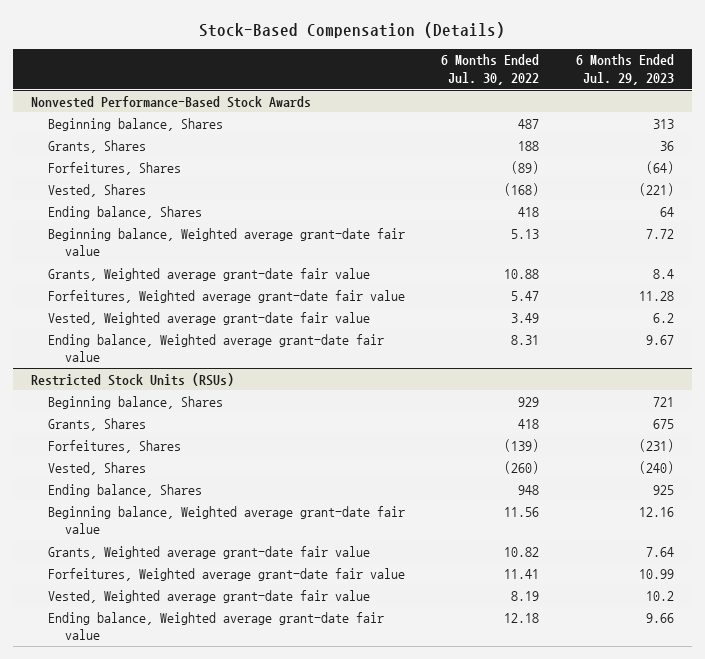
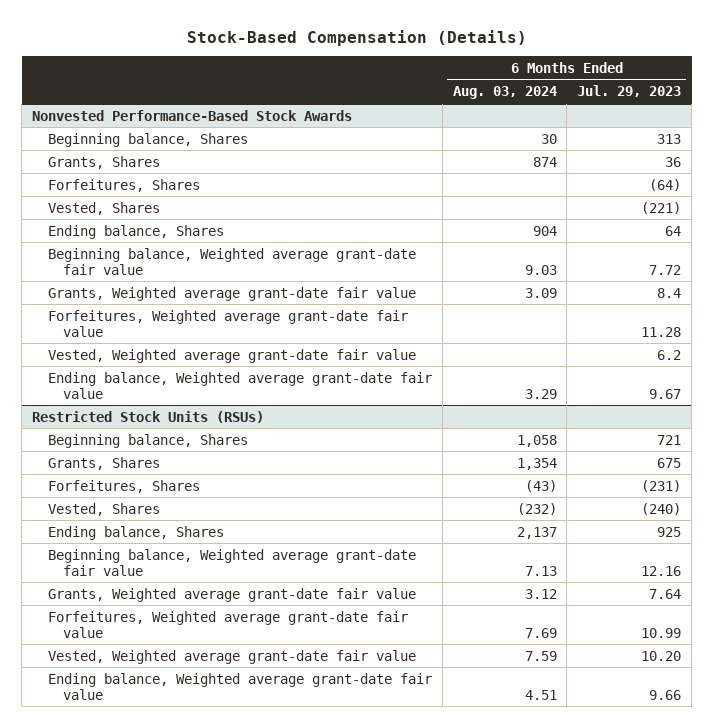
[441,54,540,86] 6 Months Ended Jul. 30, 2022 -> none
none -> [452,86,557,100] Aug. 03, 2024
[645,590,674,601] 10.2 -> [641,650,682,661] 10.20

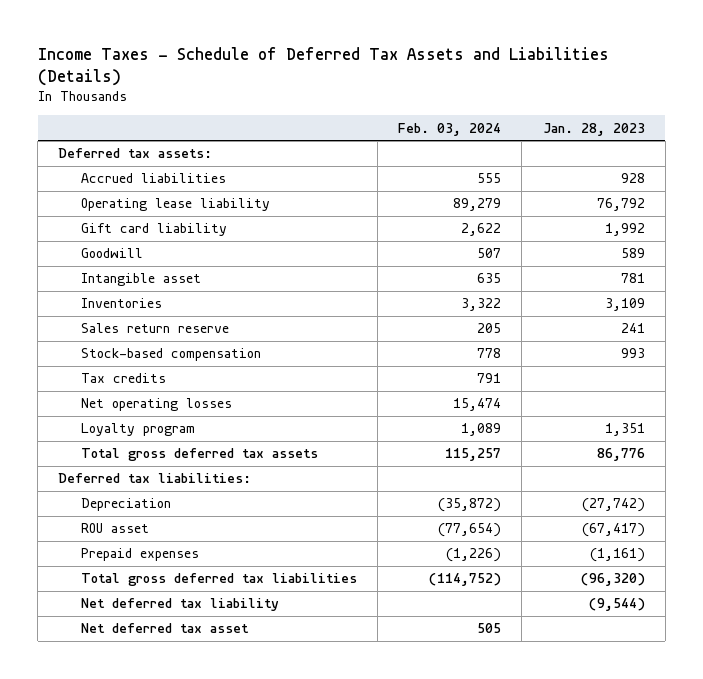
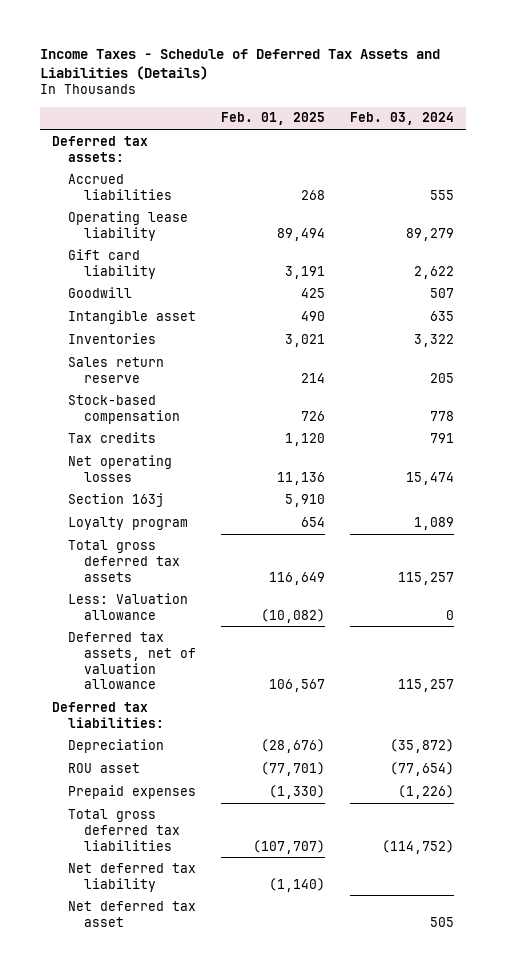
[542,122,645,136] Jan. 28, 2023 -> none
none -> [220,112,325,126] Feb. 01, 2025
none -> [68,492,165,507] Section 163j
none -> [68,592,189,620] Less: Valuation allowance
none -> [68,631,197,690] Deferred tax assets, net of valuation allowance

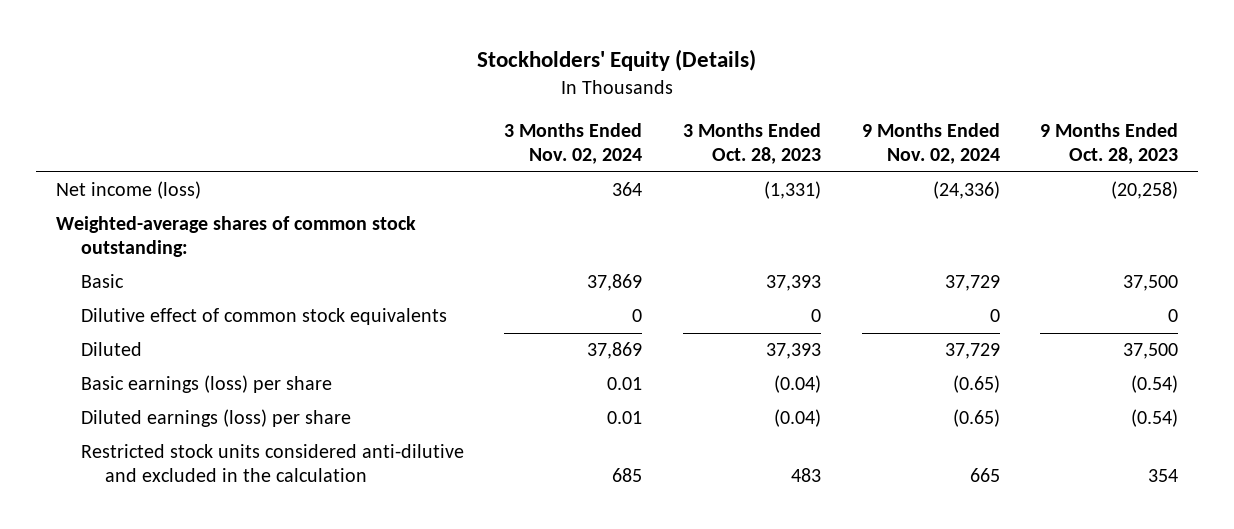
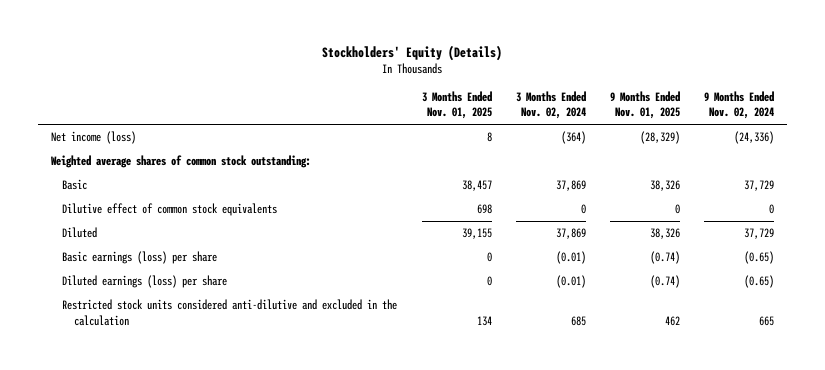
[682,123,821,165] 3 Months Ended Oct. 28, 2023 -> none
[1040,123,1179,165] 9 Months Ended Oct. 28, 2023 -> none
none -> [421,91,492,120] 3 Months Ended Nov. 01, 2025
none -> [610,91,681,120] 9 Months Ended Nov. 01, 2025
[612,182,643,197] 364 -> [560,131,586,145] (364)
[55,216,416,258] Weighted-average shares of common stock outstanding: -> [50,155,311,169] Weighted average shares of common stock outstanding:
[607,377,643,391] 0.01 -> [555,251,586,265] (0.01)
[607,411,643,425] 0.01 -> [555,275,586,289] (0.01)

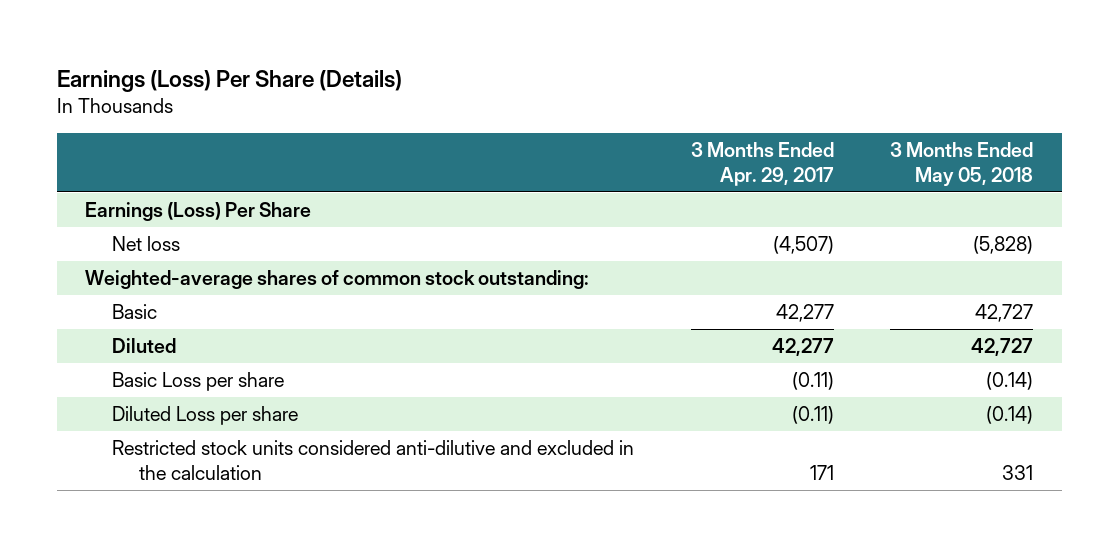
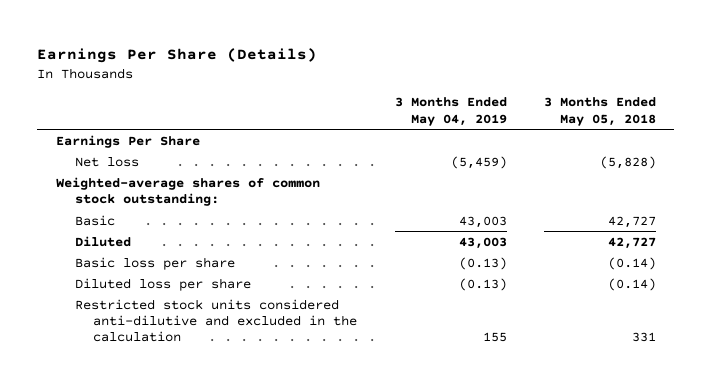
[57,70,403,93] Earnings (Loss) Per Share (Details) -> [37,47,318,63] Earnings Per Share (Details)
[690,141,834,186] 3 Months Ended Apr. 29, 2017 -> none
none -> [394,97,507,126] 3 Months Ended May 04, 2019
[85,202,312,222] Earnings (Loss) Per Share -> [55,134,200,148] Earnings Per Share
[112,372,285,392] Basic Loss per share -> [74,256,235,270] Basic loss per share
[112,406,299,426] Diluted Loss per share -> [74,277,251,291] Diluted loss per share

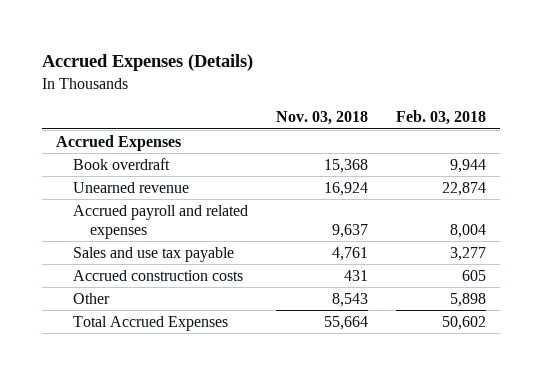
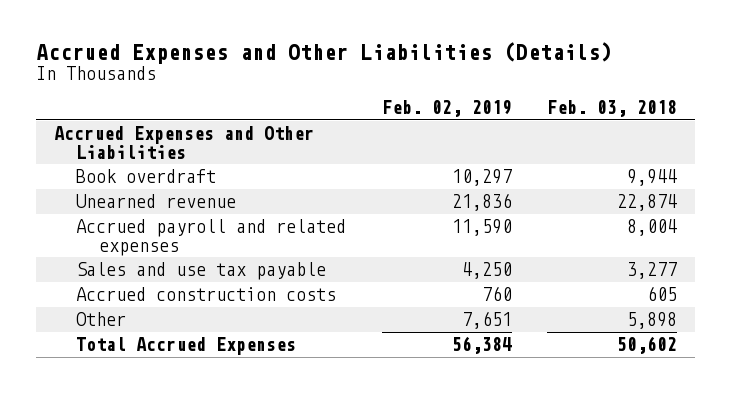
[42,54,254,72] Accrued Expenses (Details) -> [36,41,613,64] Accrued Expenses and Other Liabilities (Details)
[276,111,369,126] Nov. 03, 2018 -> none
none -> [381,100,512,118] Feb. 02, 2019
[56,134,182,151] Accrued Expenses -> [54,126,315,159] Accrued Expenses and Other Liabilities

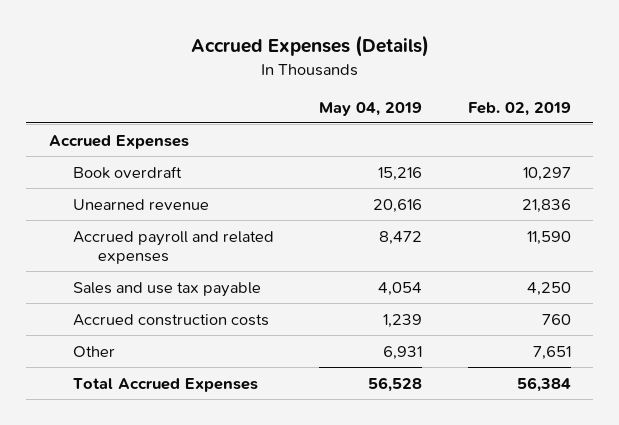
[36,41,613,64] Accrued Expenses and Other Liabilities (Details) -> [190,35,429,58] Accrued Expenses (Details)
[547,100,678,118] Feb. 03, 2018 -> none
none -> [319,101,423,116] May 04, 2019
[54,126,315,159] Accrued Expenses and Other Liabilities -> [48,134,189,149] Accrued Expenses

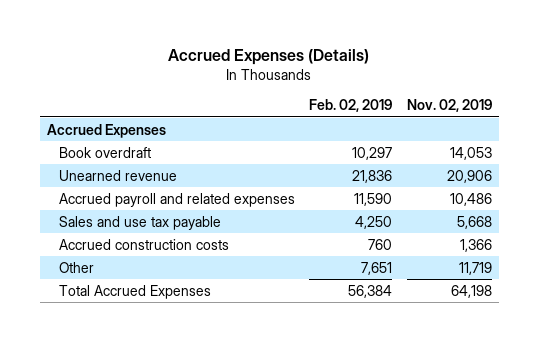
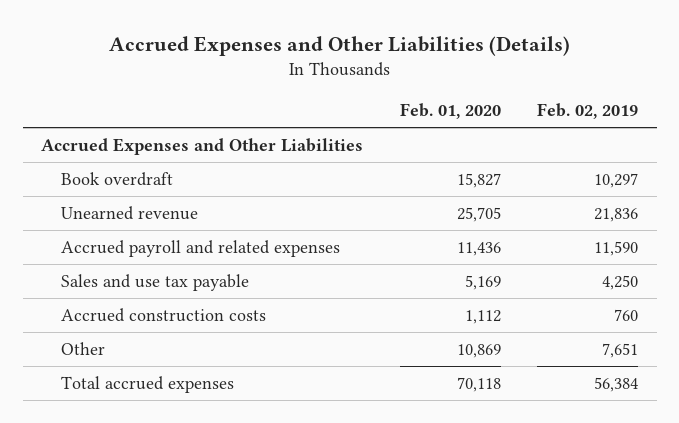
[168,49,370,66] Accrued Expenses (Details) -> [108,35,570,56] Accrued Expenses and Other Liabilities (Details)
[406,99,492,113] Nov. 02, 2019 -> none
none -> [399,103,501,120] Feb. 01, 2020
[46,123,166,138] Accrued Expenses -> [40,137,363,155] Accrued Expenses and Other Liabilities
[59,284,212,299] Total Accrued Expenses -> [60,375,234,393] Total accrued expenses

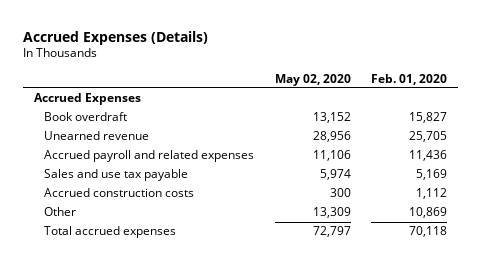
[108,35,570,56] Accrued Expenses and Other Liabilities (Details) -> [23,30,209,45] Accrued Expenses (Details)
[537,103,639,120] Feb. 02, 2019 -> none
none -> [274,73,351,86] May 02, 2020
[40,137,363,155] Accrued Expenses and Other Liabilities -> [33,93,141,106] Accrued Expenses

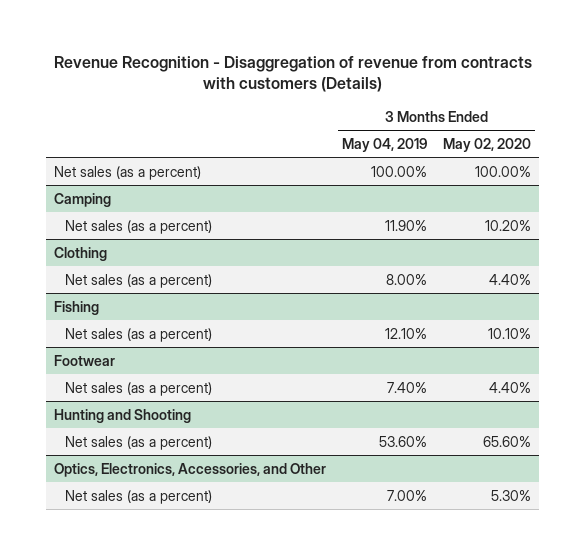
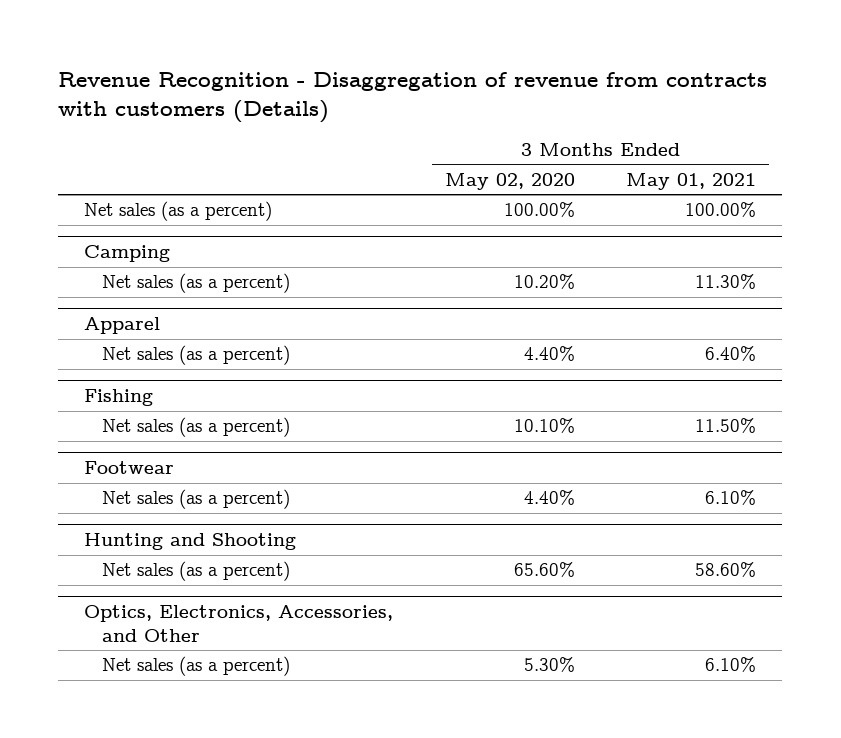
[342,137,428,152] May 04, 2019 -> none
none -> [626,172,757,190] May 01, 2021
[54,246,108,261] Clothing -> [84,317,161,335] Apparel

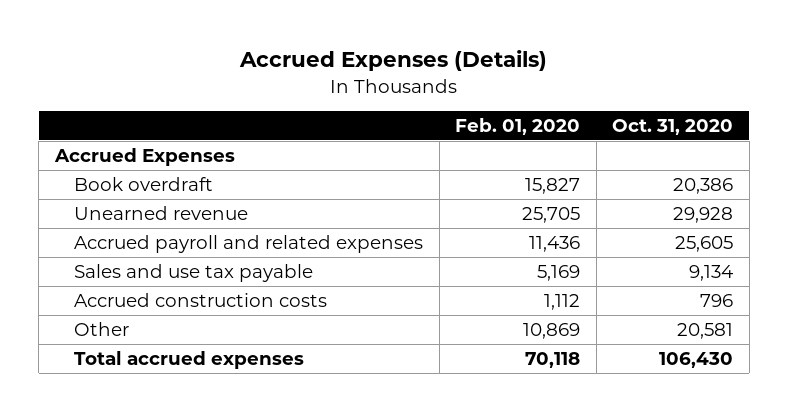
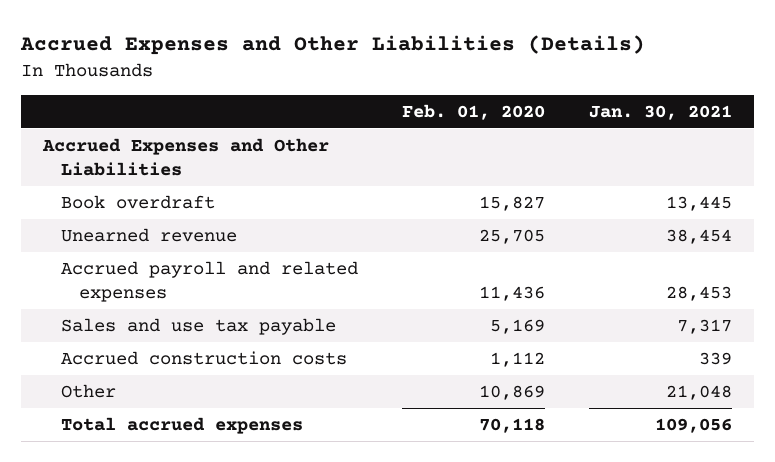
[238,50,547,72] Accrued Expenses (Details) -> [20,35,646,56] Accrued Expenses and Other Liabilities (Details)
[612,118,734,135] Oct. 31, 2020 -> none
none -> [588,104,732,120] Jan. 30, 2021
[53,147,235,166] Accrued Expenses -> [42,137,330,177] Accrued Expenses and Other Liabilities

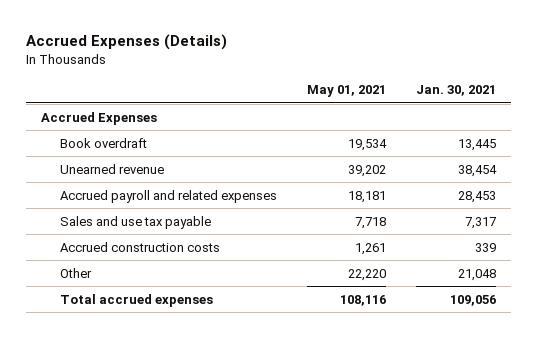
[20,35,646,56] Accrued Expenses and Other Liabilities (Details) -> [25,34,227,51] Accrued Expenses (Details)
[401,103,545,120] Feb. 01, 2020 -> none
none -> [306,85,386,98] May 01, 2021
[42,137,330,177] Accrued Expenses and Other Liabilities -> [40,111,157,125] Accrued Expenses

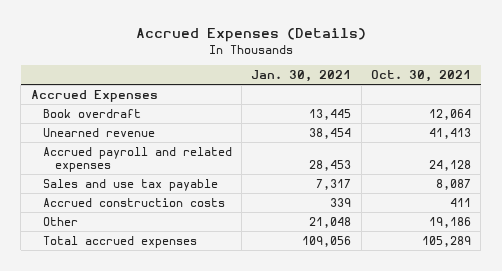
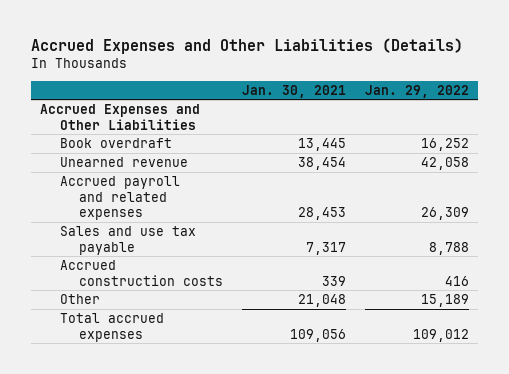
[135,28,366,43] Accrued Expenses (Details) -> [30,37,463,54] Accrued Expenses and Other Liabilities (Details)
[370,69,471,82] Oct. 30, 2021 -> none
none -> [364,84,469,98] Jan. 29, 2022
[30,89,158,102] Accrued Expenses -> [40,104,201,130] Accrued Expenses and Other Liabilities

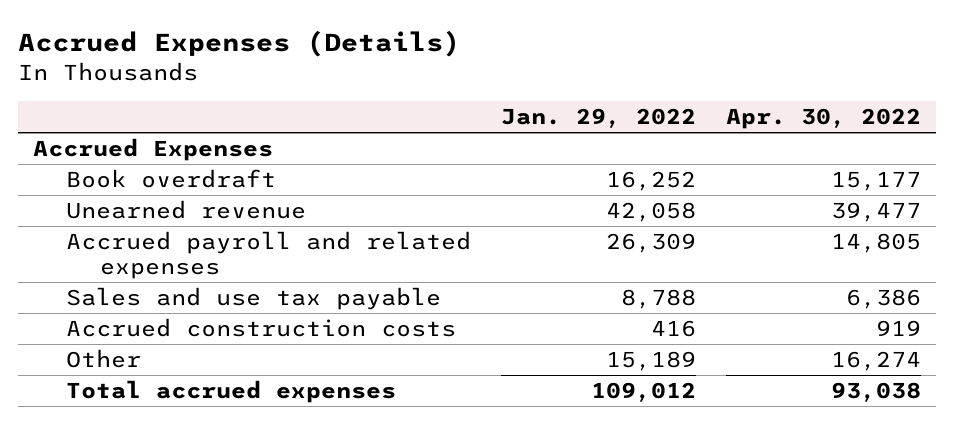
[30,37,463,54] Accrued Expenses and Other Liabilities (Details) -> [17,30,460,58] Accrued Expenses (Details)
[242,84,347,98] Jan. 30, 2021 -> none
none -> [725,108,921,130] Apr. 30, 2022
[40,104,201,130] Accrued Expenses and Other Liabilities -> [32,137,273,161] Accrued Expenses

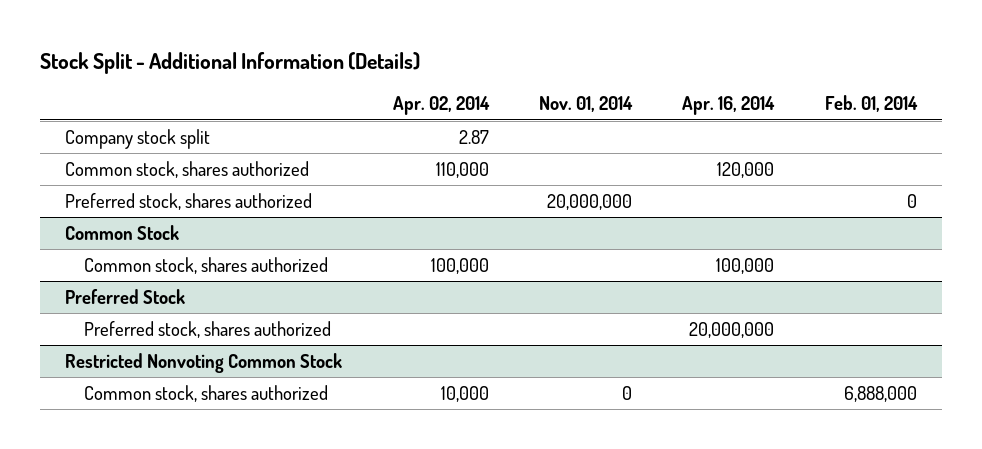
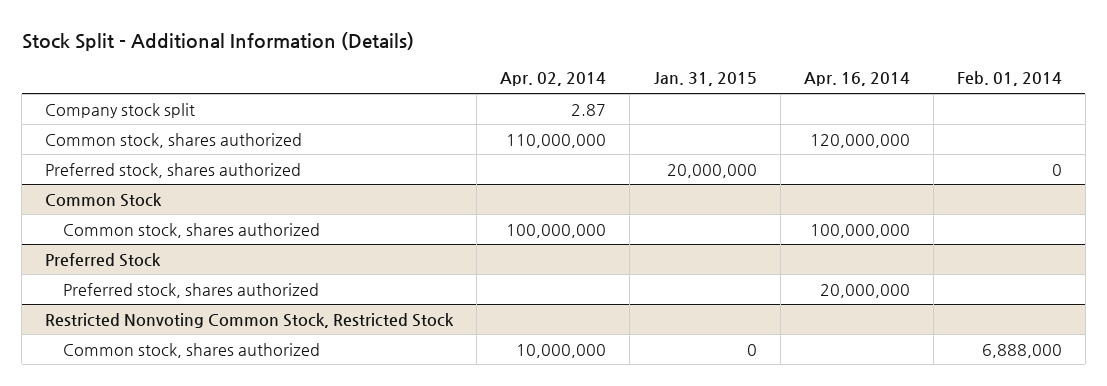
[538,96,633,113] Nov. 01, 2014 -> none
none -> [653,72,757,87] Jan. 31, 2015
[435,161,489,178] 110,000 -> [506,133,607,148] 110,000,000
[717,161,775,178] 120,000 -> [809,133,910,148] 120,000,000
[430,257,489,274] 100,000 -> [506,223,607,238] 100,000,000
[716,257,775,274] 100,000 -> [809,223,910,238] 100,000,000
[65,352,343,373] Restricted Nonvoting Common Stock -> [45,312,455,328] Restricted Nonvoting Common Stock, Restricted Stock
[440,385,489,402] 10,000 -> [516,343,607,358] 10,000,000

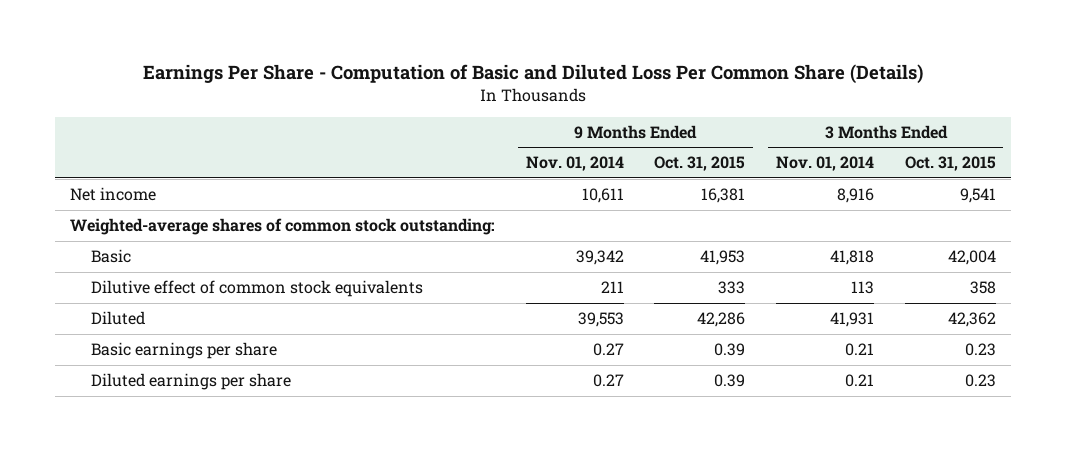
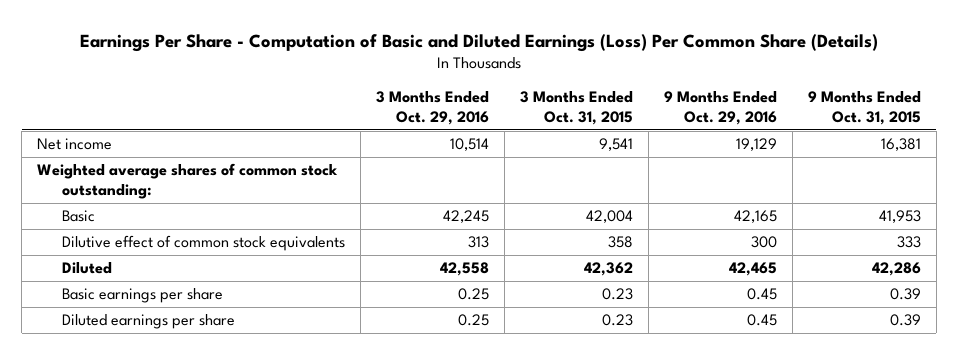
[142,64,923,85] Earnings Per Share - Computation of Basic and Diluted Loss Per Common Share (Details) -> [79,33,878,52] Earnings Per Share - Computation of Basic and Diluted Earnings (Loss) Per Common Share (Details)
[525,156,624,172] Nov. 01, 2014 -> none
[775,156,874,172] Nov. 01, 2014 -> none
none -> [375,91,489,126] 3 Months Ended Oct. 29, 2016
none -> [663,91,777,126] 9 Months Ended Oct. 29, 2016
[69,218,495,236] Weighted-average shares of common stock outstanding: -> [37,163,339,200] Weighted average shares of common stock outstanding:

